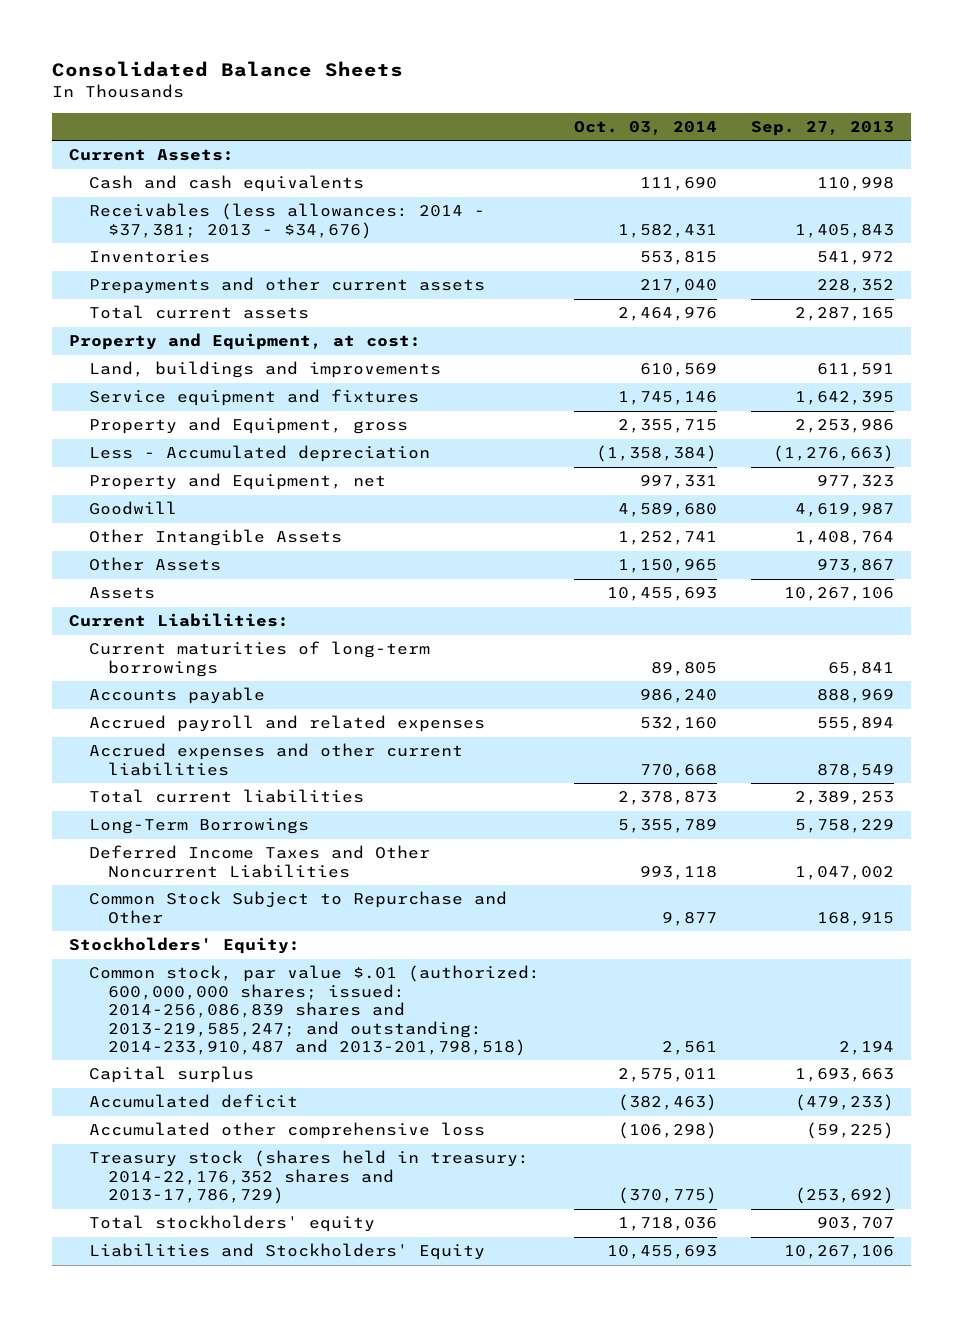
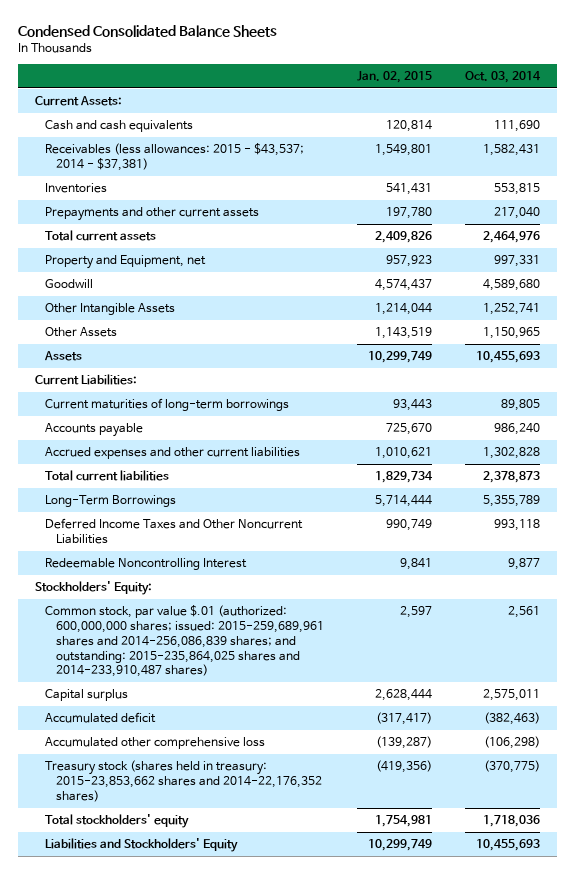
[52,61,404,78] Consolidated Balance Sheets -> [18,25,278,38] Condensed Consolidated Balance Sheets
[750,120,894,136] Sep. 27, 2013 -> none
none -> [357,70,433,83] Jan. 02, 2015
[88,203,485,239] Receivables (less allowances: 2014 - $37,381; 2013 - $34,676) -> [45,143,305,171] Receivables (less allowances: 2015 - $43,537; 2014 - $37,381)
[69,333,422,351] Property and Equipment, at cost: -> none
[88,361,441,379] Land, buildings and improvements -> none
[88,389,419,407] Service equipment and fixtures -> none
[88,417,408,435] Property and Equipment, gross -> none
[88,445,430,463] Less - Accumulated depreciation -> none
[88,715,485,733] Accrued payroll and related expenses -> none
[639,763,717,778] 770,668 -> [483,447,541,460] 1,302,828
[88,891,507,924] Common Stock Subject to Repurchase and Other -> [45,558,248,571] Redeemable Noncontrolling Interest
[88,965,540,1057] Common stock, par value $.01 (authorized: 600,000,000 shares; issued: 2014-256,086,839 shares and 2013-219,585,247; and outstanding: 2014-233,910,487 and 2013-201,798,518) -> [45,605,325,678] Common stock, par value $.01 (authorized: 600,000,000 shares; issued: 2015-259,689,961 shares and 2014-256,086,839 shares; and outstanding: 2015-235,864,025 shares and 2014-233,910,487 shares)
[88,1150,529,1205] Treasury stock (shares held in treasury: 2014-22,176,352 shares and 2013-17,786,729) -> [45,760,323,802] Treasury stock (shares held in treasury: 2015-23,853,662 shares and 2014-22,176,352 shares)

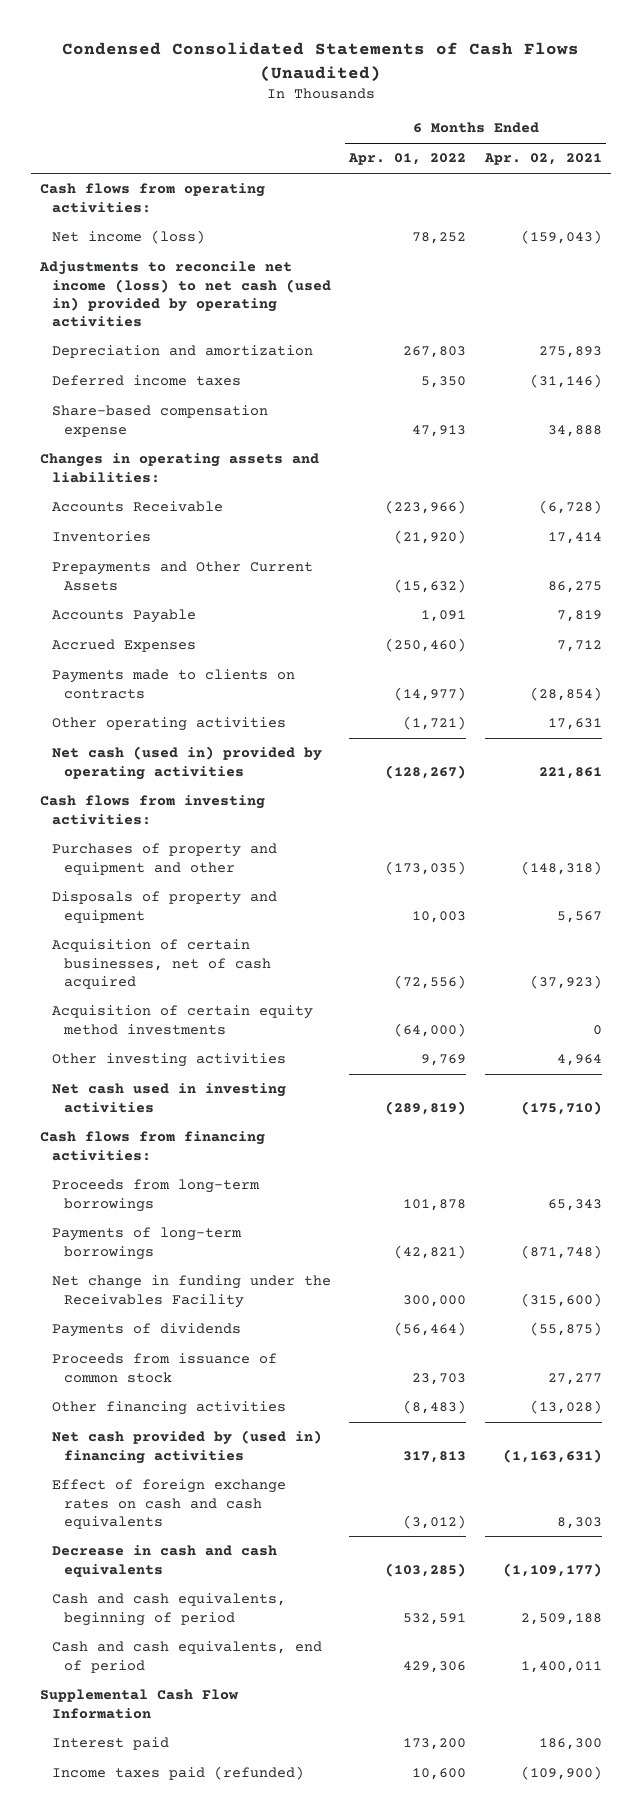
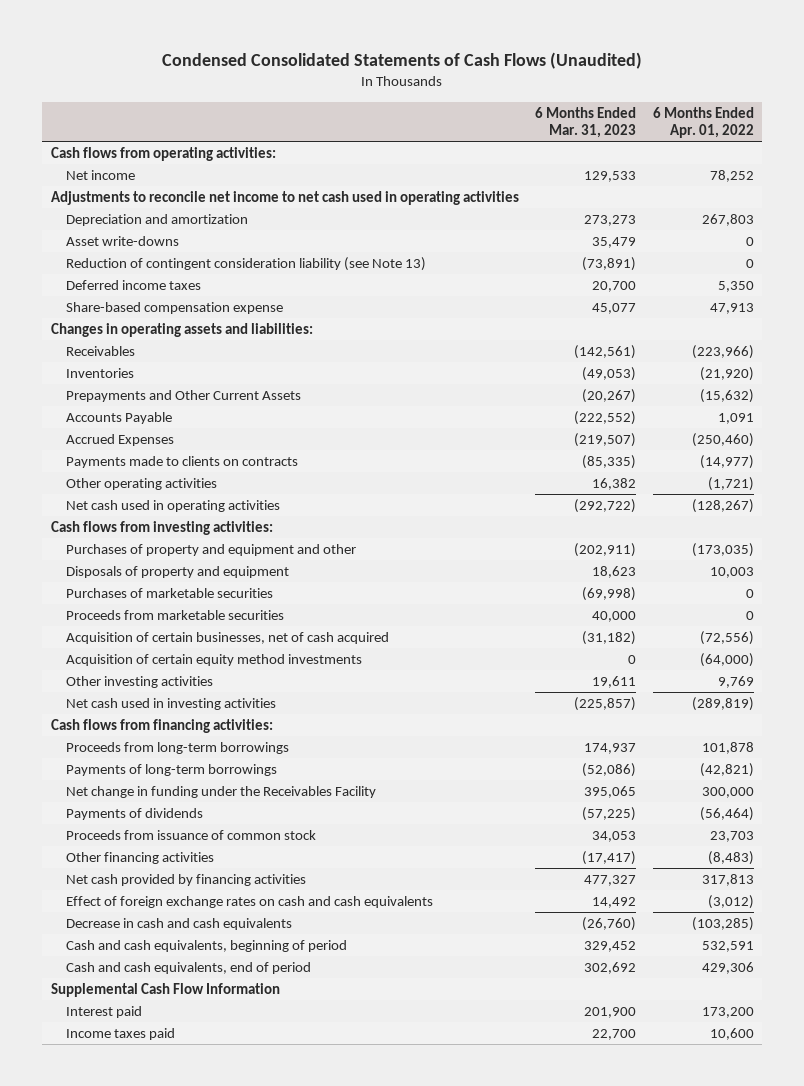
[483,153,602,166] Apr. 02, 2021 -> none
none -> [535,106,637,139] 6 Months Ended Mar. 31, 2023
[52,230,206,245] Net income (loss) -> [66,169,136,180] Net income
[39,261,332,327] Adjustments to reconcile net income (loss) to net cash (used in) provided by operating activities -> [50,190,519,205] Adjustments to reconcile net income to net cash used in operating activities
none -> [66,235,180,246] Asset write-downs
none -> [66,256,427,271] Reduction of contingent consideration liability (see Note 13)
[52,501,224,513] Accounts Receivable -> [66,345,136,356] Receivables
[52,746,323,780] Net cash (used in) provided by operating activities -> [66,499,281,512] Net cash used in operating activities
none -> [66,587,274,598] Purchases of marketable securities
none -> [66,609,285,620] Proceeds from marketable securities
[52,1430,323,1464] Net cash provided by (used in) financing activities -> [66,873,307,886] Net cash provided by financing activities
[52,1766,305,1781] Income taxes paid (refunded) -> [66,1027,176,1040] Income taxes paid

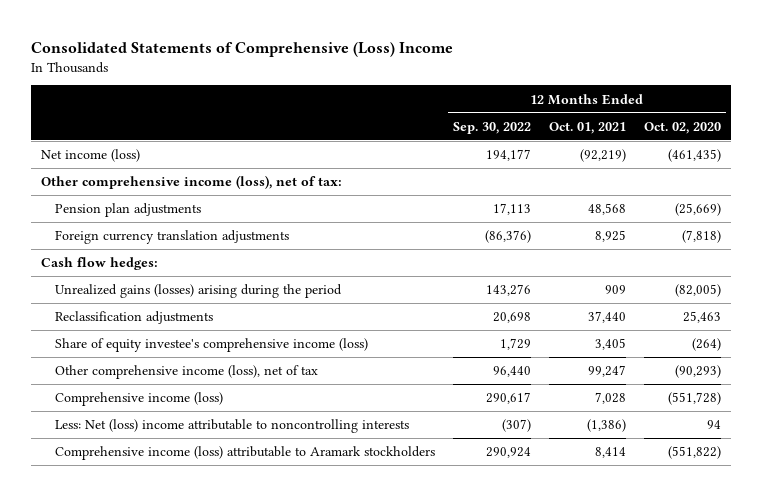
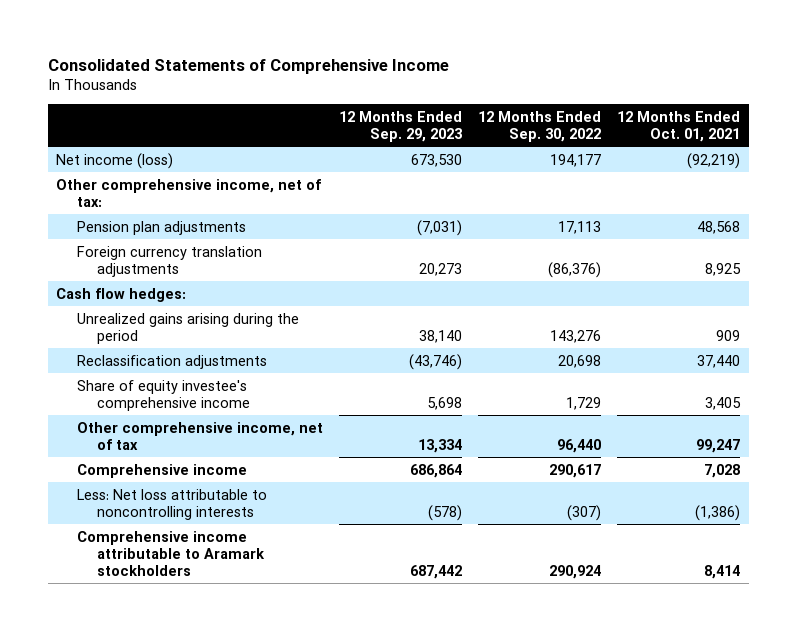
[31,41,454,57] Consolidated Statements of Comprehensive (Loss) Income -> [48,58,450,74] Consolidated Statements of Comprehensive Income
[644,121,722,134] Oct. 02, 2020 -> none
none -> [338,110,462,142] 12 Months Ended Sep. 29, 2023
[40,175,342,190] Other comprehensive income (loss), net of tax: -> [56,178,322,207] Other comprehensive income, net of tax:
[54,284,342,299] Unrealized gains (losses) arising during the period -> [76,312,299,344] Unrealized gains arising during the period
[54,338,368,353] Share of equity investee's comprehensive income (loss) -> [76,379,251,411] Share of equity investee's comprehensive income
[54,365,318,380] Other comprehensive income (loss), net of tax -> [76,421,323,450] Other comprehensive income, net of tax
[54,392,223,407] Comprehensive income (loss) -> [76,463,247,478] Comprehensive income
[54,419,409,434] Less: Net (loss) income attributable to noncontrolling interests -> [76,488,267,520] Less: Net loss attributable to noncontrolling interests
[54,446,435,461] Comprehensive income (loss) attributable to Aramark stockholders -> [76,530,266,576] Comprehensive income attributable to Aramark stockholders

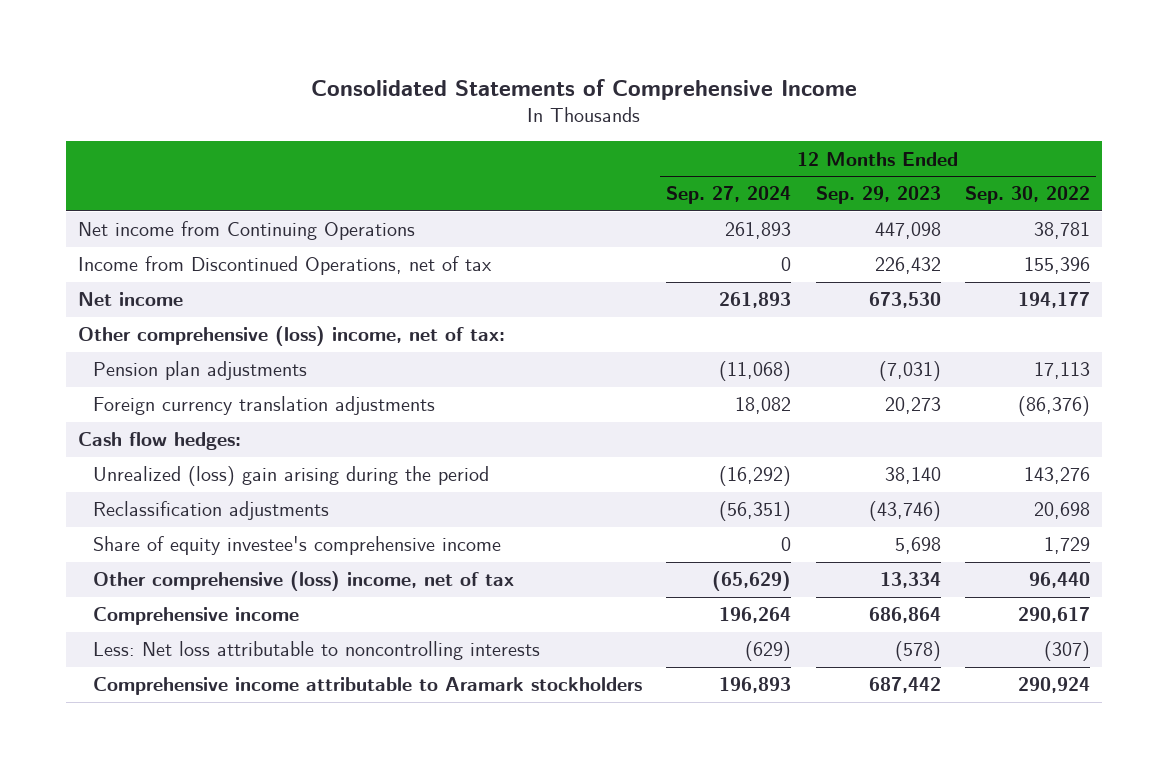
[617,110,741,142] 12 Months Ended Oct. 01, 2021 -> none
none -> [666,186,792,205] Sep. 27, 2024
none -> [78,221,416,241] Net income from Continuing Operations
none -> [78,256,493,276] Income from Discontinued Operations, net of tax
[56,152,174,169] Net income (loss) -> [78,292,184,307] Net income
[56,178,322,207] Other comprehensive income, net of tax: -> [78,326,506,347] Other comprehensive (loss) income, net of tax:
[76,312,299,344] Unrealized gains arising during the period -> [92,466,489,487] Unrealized (loss) gain arising during the period
[76,421,323,450] Other comprehensive income, net of tax -> [92,571,514,592] Other comprehensive (loss) income, net of tax

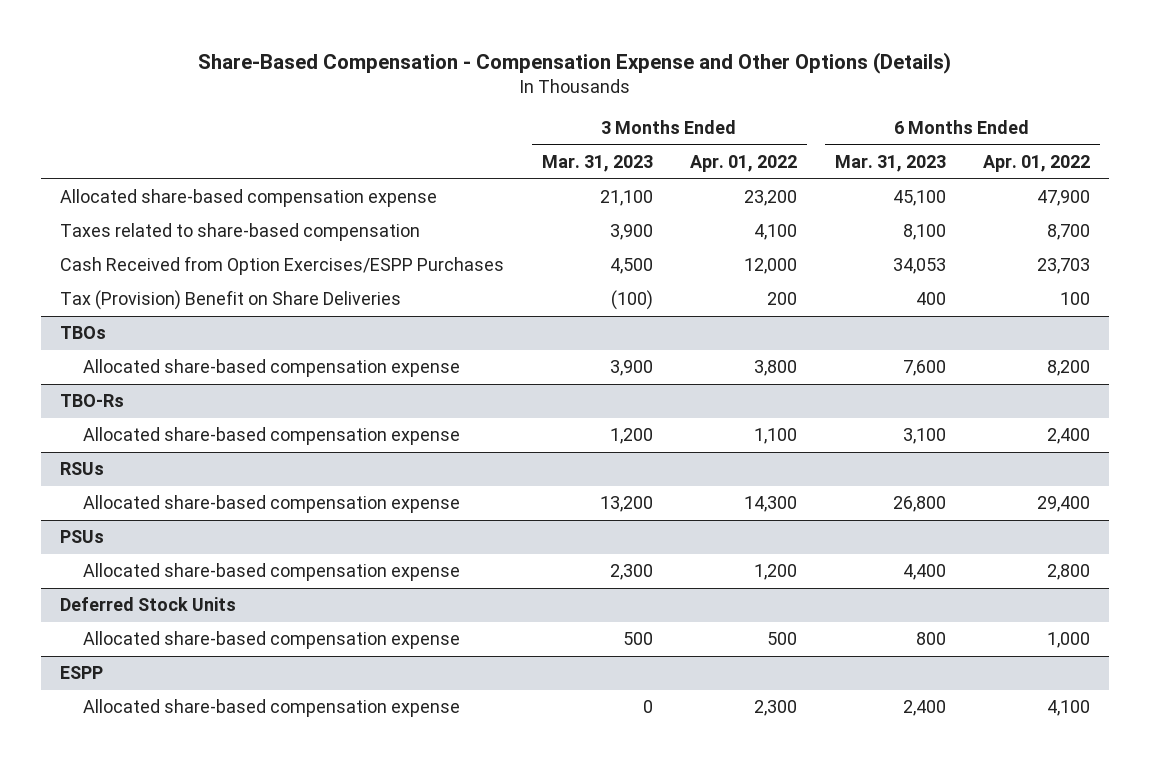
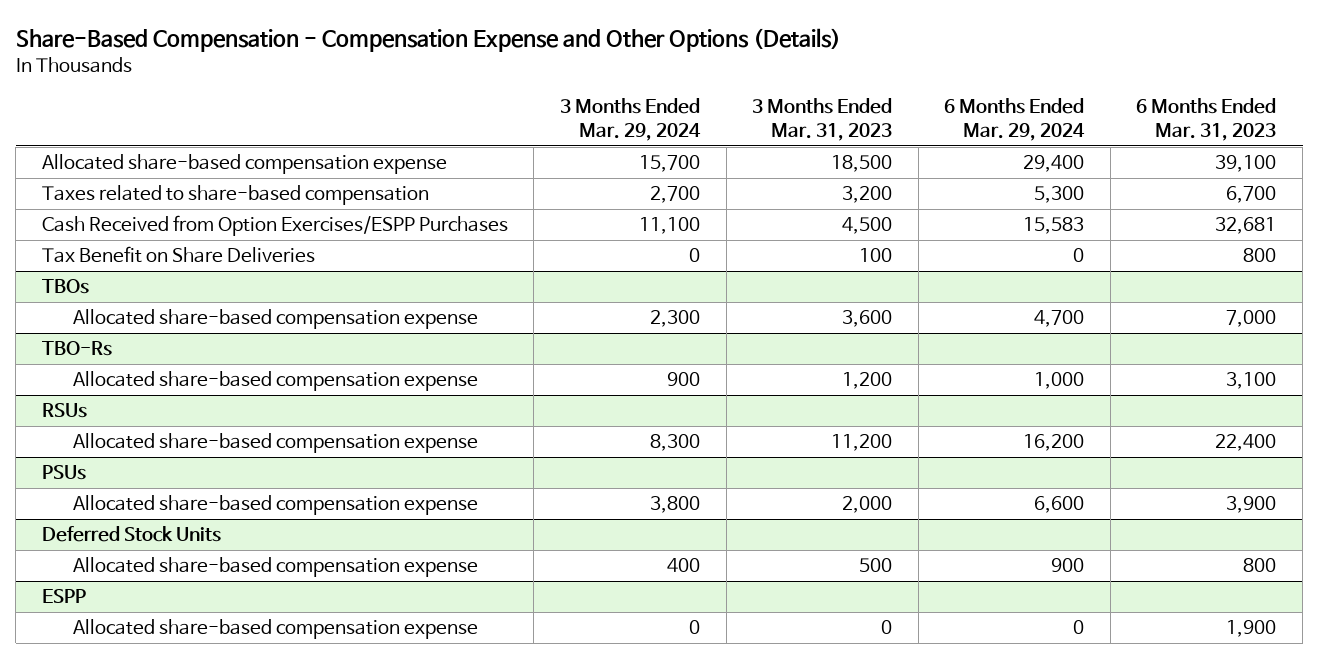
[690,155,798,173] Apr. 01, 2022 -> none
[983,155,1091,173] Apr. 01, 2022 -> none
none -> [559,98,701,142] 3 Months Ended Mar. 29, 2024
none -> [944,98,1086,142] 6 Months Ended Mar. 29, 2024
[599,190,653,207] 21,100 -> [831,155,893,173] 18,500
[892,190,946,207] 45,100 -> [1215,155,1277,173] 39,100
[609,224,653,241] 3,900 -> [842,186,893,204] 3,200
[902,224,946,241] 8,100 -> [1226,186,1277,204] 6,700
[892,258,946,275] 34,053 -> [1215,217,1277,235] 32,681
[60,290,402,311] Tax (Provision) Benefit on Share Deliveries -> [41,246,315,264] Tax Benefit on Share Deliveries
[610,290,653,311] (100) -> [859,248,893,263] 100
[915,292,946,306] 400 -> [1243,248,1277,263] 800
[609,360,653,377] 3,900 -> [842,310,893,328] 3,600
[902,360,946,377] 7,600 -> [1226,310,1277,328] 7,000
[599,496,653,513] 13,200 -> [831,434,893,452] 11,200
[892,496,946,513] 26,800 -> [1215,434,1277,452] 22,400
[609,564,653,581] 2,300 -> [842,496,893,514] 2,000
[902,564,946,581] 4,400 -> [1226,496,1277,514] 3,900
[902,700,946,717] 2,400 -> [1226,620,1277,638] 1,900

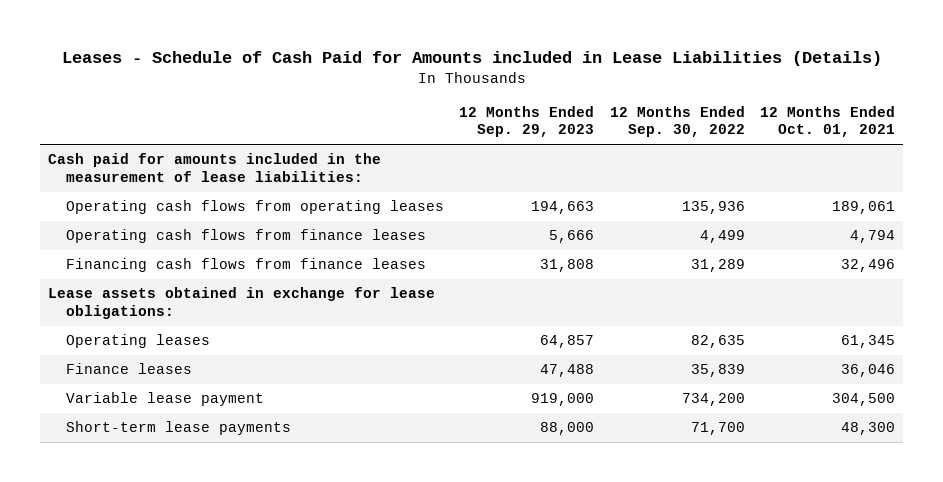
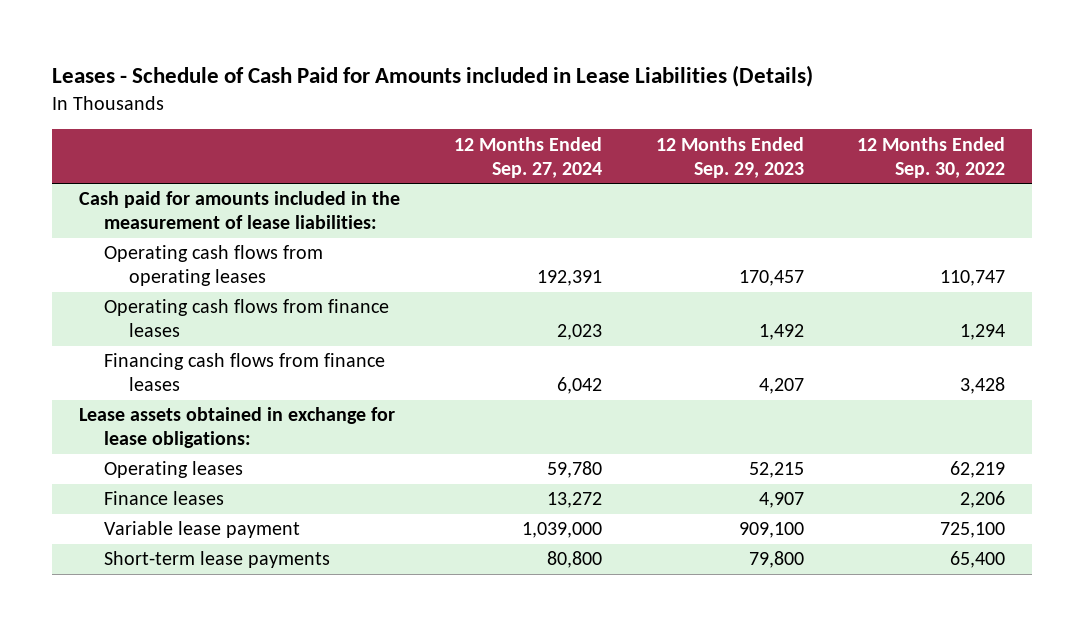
[760,105,896,138] 12 Months Ended Oct. 01, 2021 -> none
none -> [453,136,602,178] 12 Months Ended Sep. 27, 2024
[531,201,595,215] 194,663 -> [738,270,804,287] 170,457
[681,201,745,215] 135,936 -> [940,270,1006,287] 110,747
[549,230,595,244] 5,666 -> [758,324,804,341] 1,492
[699,230,745,244] 4,499 -> [960,324,1006,341] 1,294
[540,259,595,273] 31,808 -> [758,378,804,395] 4,207
[690,259,745,273] 31,289 -> [960,377,1006,395] 3,428
[540,335,595,349] 64,857 -> [748,462,804,479] 52,215
[690,335,745,349] 82,635 -> [950,461,1006,479] 62,219
[540,364,595,378] 47,488 -> [758,492,804,509] 4,907
[690,364,745,378] 35,839 -> [960,491,1006,509] 2,206
[531,393,595,407] 919,000 -> [738,522,804,539] 909,100
[681,393,745,407] 734,200 -> [940,522,1006,539] 725,100
[540,422,595,436] 88,000 -> [748,551,804,569] 79,800
[690,422,745,436] 71,700 -> [950,551,1006,569] 65,400

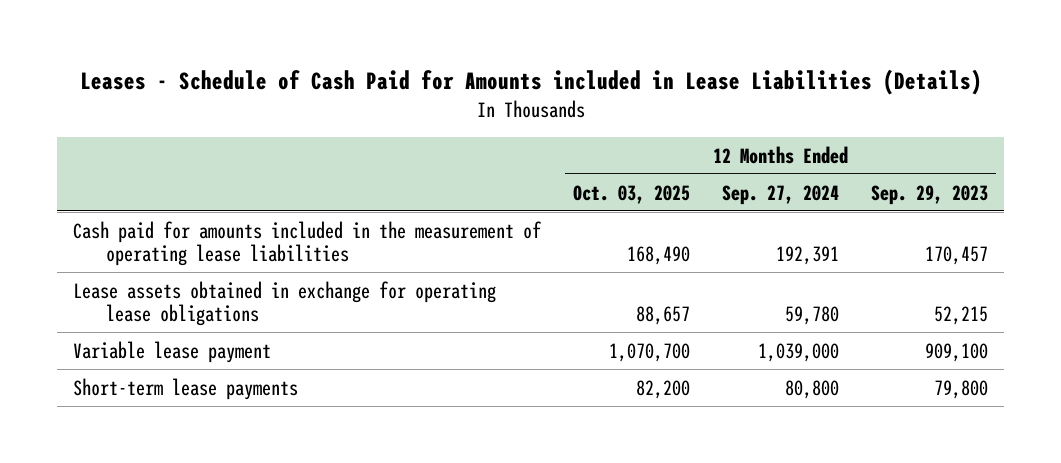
[857,136,1006,178] 12 Months Ended Sep. 30, 2022 -> none
none -> [573,184,691,204] Oct. 03, 2025
[79,191,401,230] Cash paid for amounts included in the measurement of lease liabilities: -> none
[104,299,390,338] Operating cash flows from finance leases -> none
[104,353,386,392] Financing cash flows from finance leases -> none
[79,407,396,449] Lease assets obtained in exchange for lease obligations: -> none
[104,491,225,506] Finance leases -> none
[104,245,324,287] Operating cash flows from operating leases -> [73,220,543,267] Cash paid for amounts included in the measurement of operating lease liabilities
[104,461,244,479] Operating leases -> [73,280,497,327] Lease assets obtained in exchange for operating lease obligations

